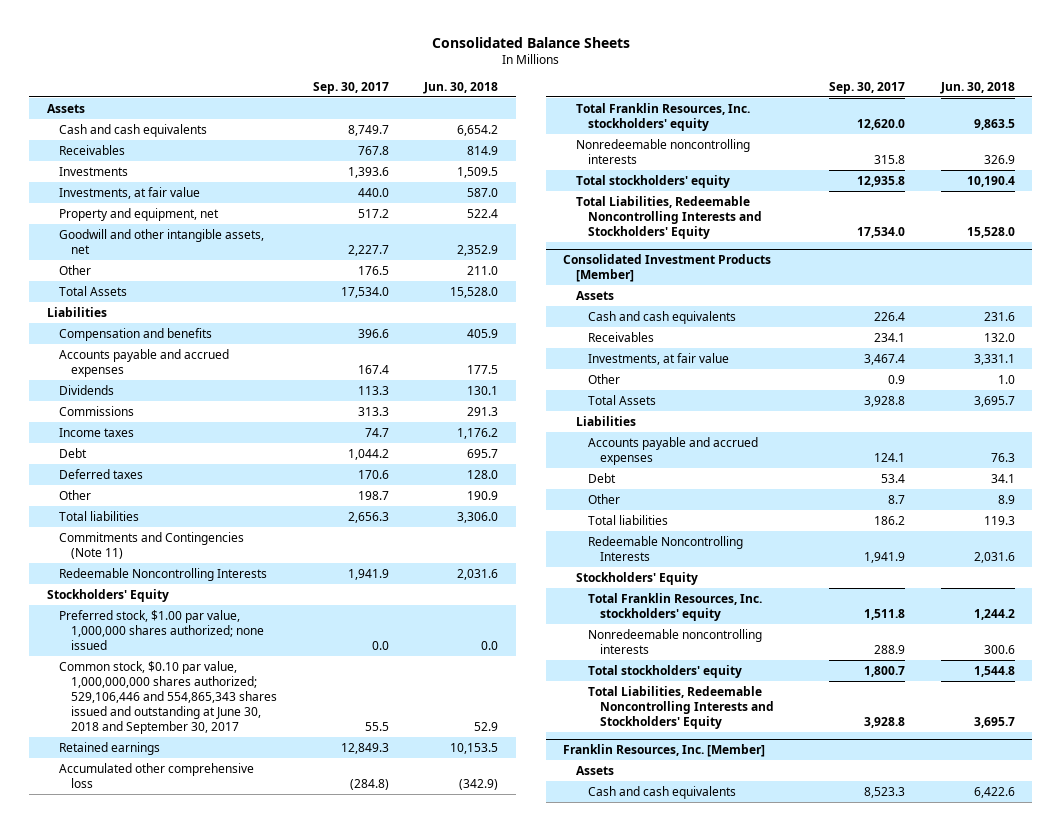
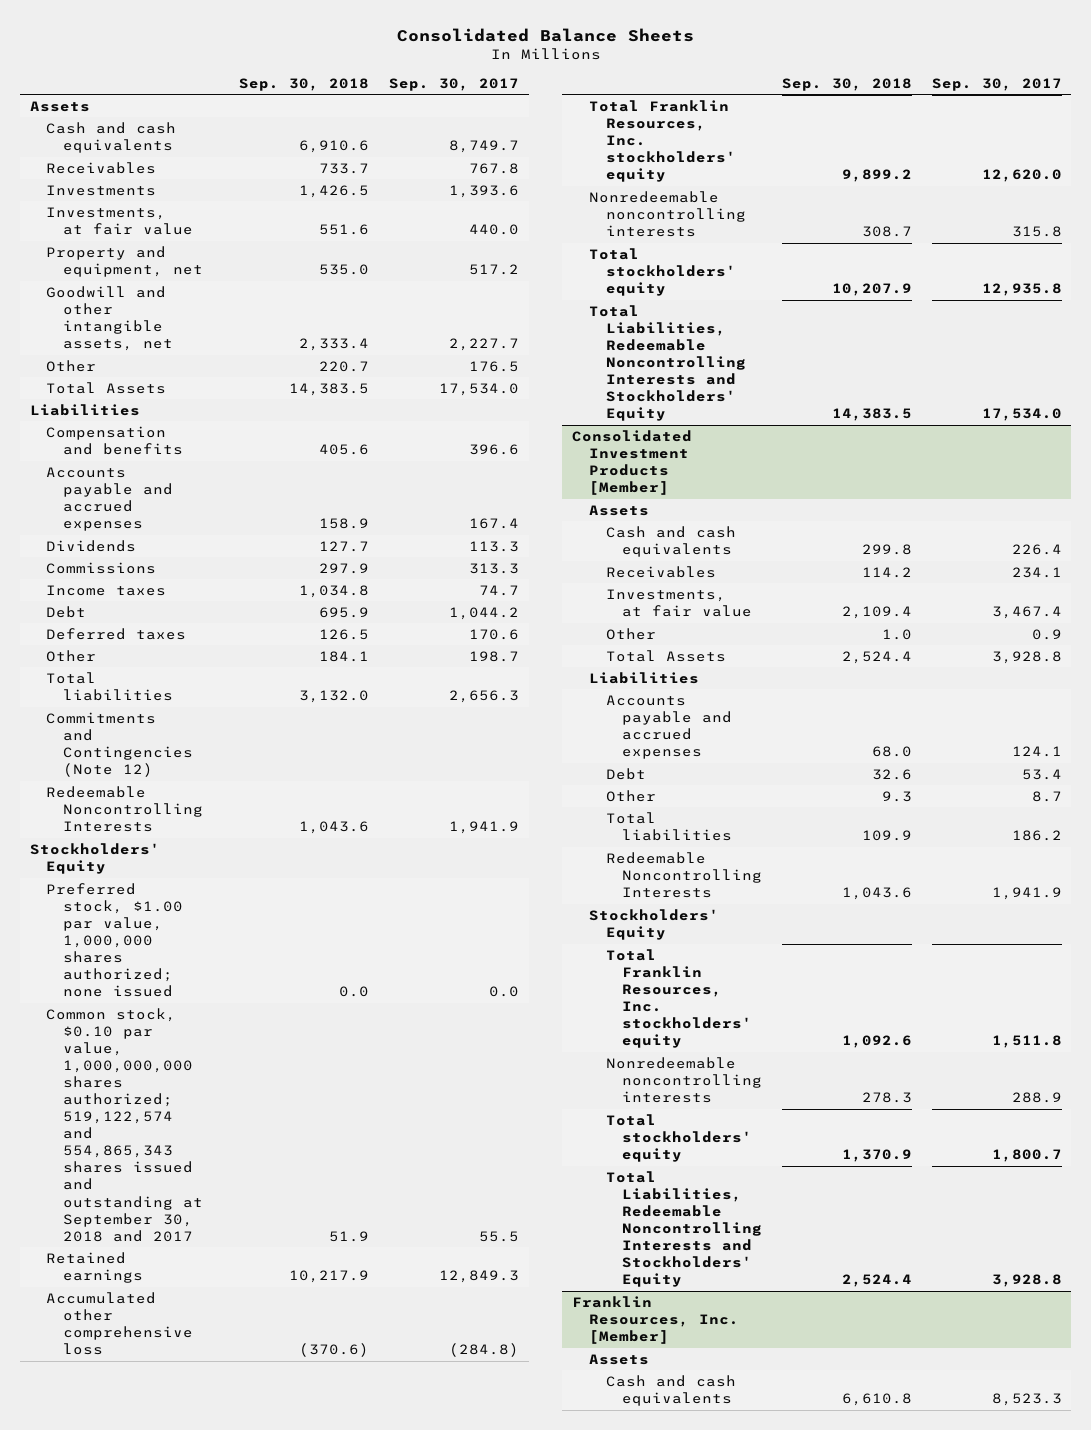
[423,81,499,94] Jun. 30, 2018 -> none
none -> [239,77,370,91] Sep. 30, 2018
[59,531,245,559] Commitments and Contingencies (Note 11) -> [46,711,194,778] Commitments and Contingencies (Note 12)
[59,660,278,734] Common stock, $0.10 par value, 1,000,000,000 shares authorized; 529,106,446 and 554,865,343 shares issued and outstanding at June 30, 2018 and September 30, 2017 -> [46,1007,204,1242] Common stock, $0.10 par value, 1,000,000,000 shares authorized; 519,122,574 and 554,865,343 shares issued and outstanding at September 30, 2018 and 2017

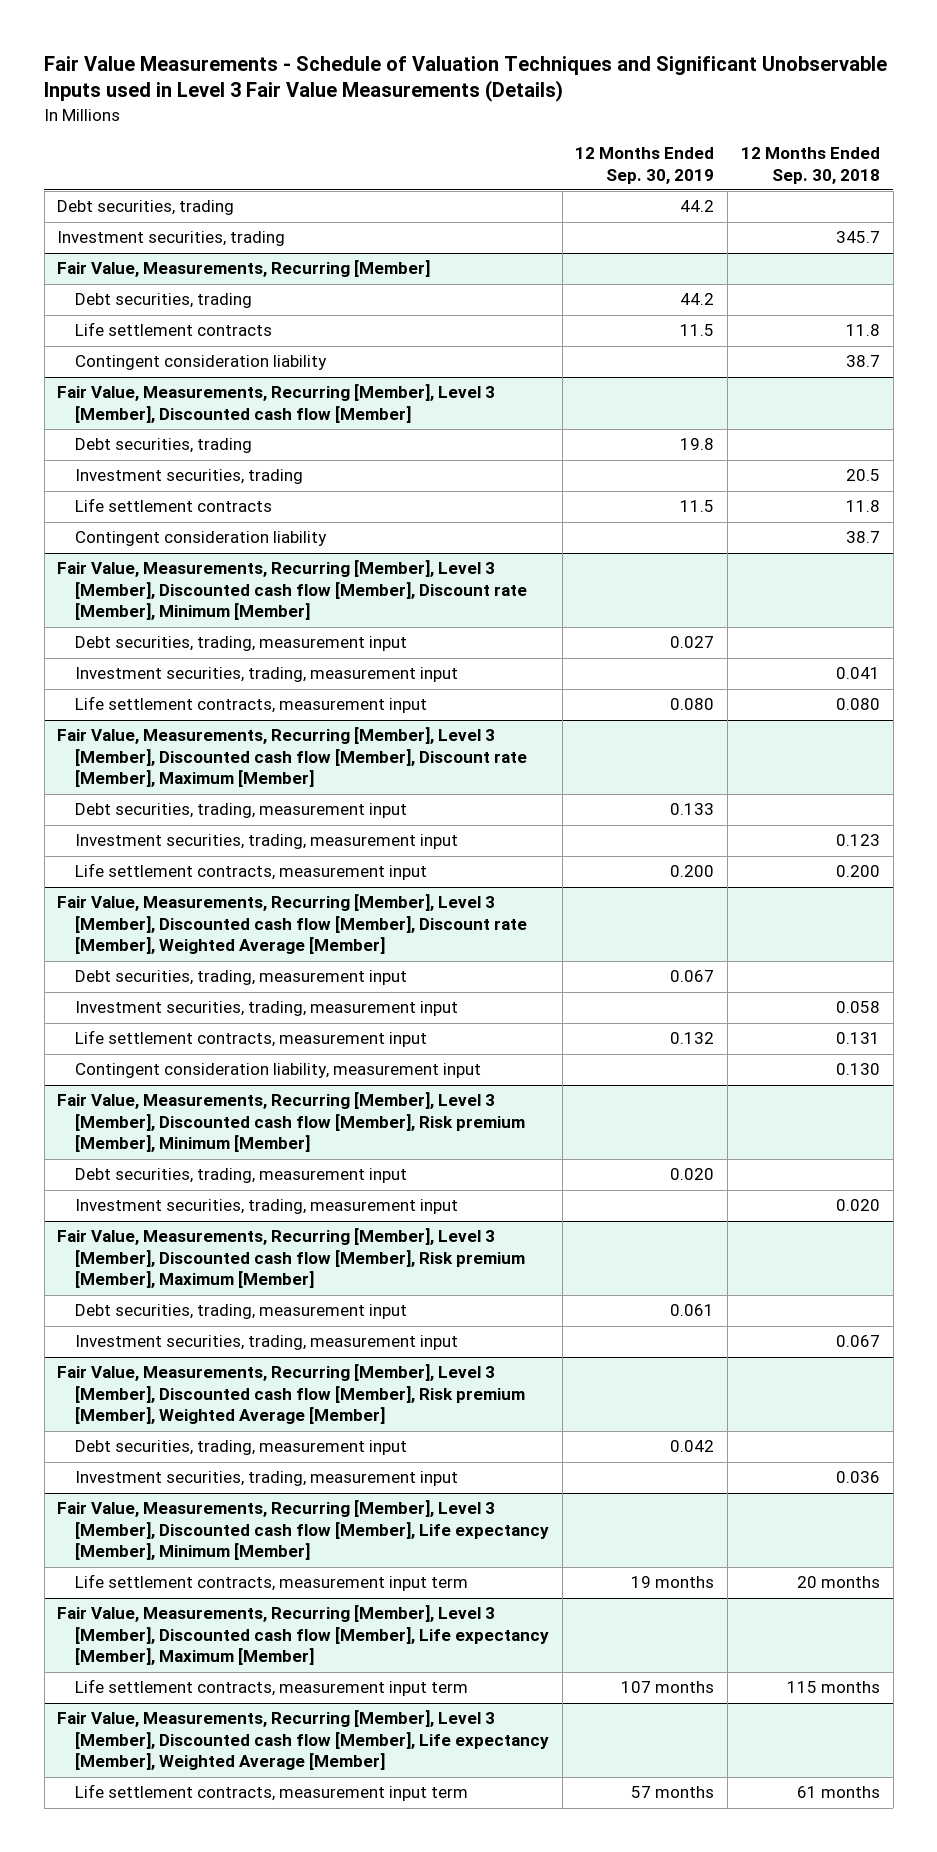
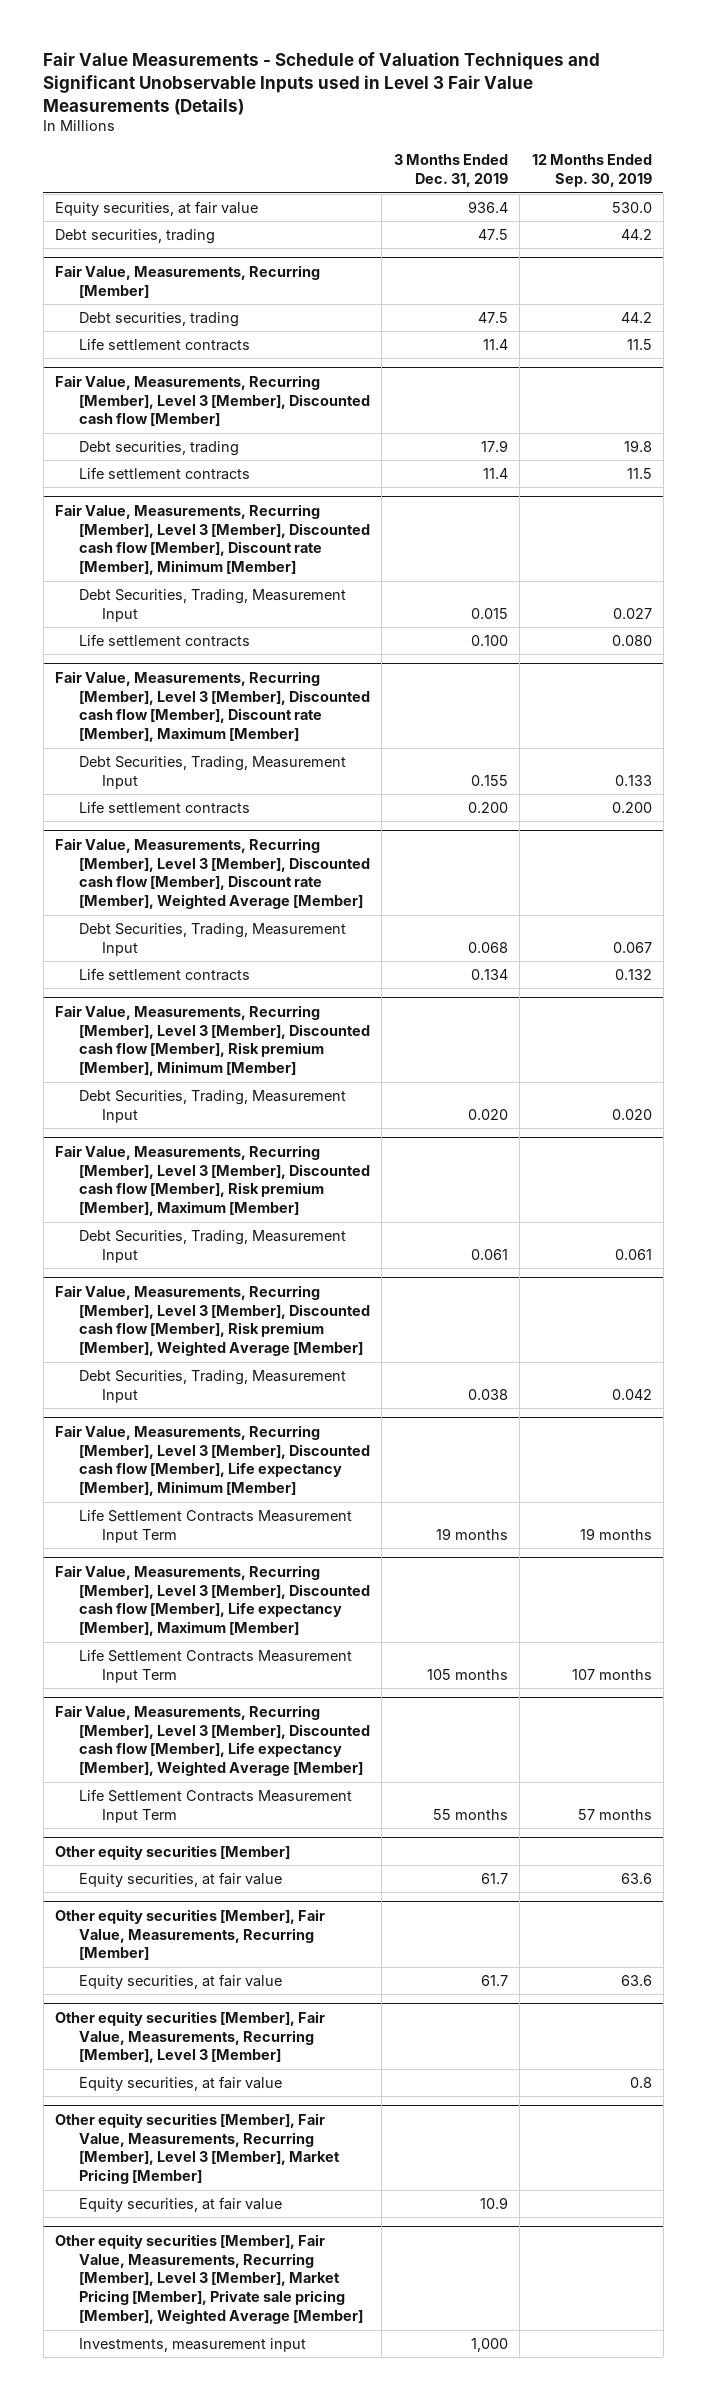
[740,147,880,184] 12 Months Ended Sep. 30, 2018 -> none
none -> [393,154,508,188] 3 Months Ended Dec. 31, 2019
none -> [55,201,259,217] Equity securities, at fair value
[57,231,286,247] Investment securities, trading -> none
[75,355,328,371] Contingent consideration liability -> none
[75,469,304,485] Investment securities, trading -> none
[75,531,328,547] Contingent consideration liability -> none
[75,667,459,683] Investment securities, trading, measurement input -> none
[75,636,408,652] Debt securities, trading, measurement input -> [78,589,346,623] Debt Securities, Trading, Measurement Input
[75,696,428,714] Life settlement contracts, measurement input -> [78,634,250,648] Life settlement contracts
[75,834,459,850] Investment securities, trading, measurement input -> none
[75,803,408,819] Debt securities, trading, measurement input -> [78,756,346,790] Debt Securities, Trading, Measurement Input
[75,863,428,881] Life settlement contracts, measurement input -> [78,801,250,815] Life settlement contracts
[75,1001,459,1017] Investment securities, trading, measurement input -> none
[75,1063,482,1079] Contingent consideration liability, measurement input -> none
[75,970,408,986] Debt securities, trading, measurement input -> [78,923,346,957] Debt Securities, Trading, Measurement Input
[75,1030,428,1048] Life settlement contracts, measurement input -> [78,968,250,982] Life settlement contracts
[75,1199,459,1215] Investment securities, trading, measurement input -> none
[75,1168,408,1184] Debt securities, trading, measurement input -> [78,1090,346,1124] Debt Securities, Trading, Measurement Input
[75,1335,459,1351] Investment securities, trading, measurement input -> none
[75,1304,408,1320] Debt securities, trading, measurement input -> [78,1230,346,1264] Debt Securities, Trading, Measurement Input
[75,1471,459,1487] Investment securities, trading, measurement input -> none
[75,1440,408,1456] Debt securities, trading, measurement input -> [78,1370,346,1404] Debt Securities, Trading, Measurement Input
[75,1574,469,1592] Life settlement contracts, measurement input term -> [78,1509,352,1544] Life Settlement Contracts Measurement Input Term
[75,1679,469,1697] Life settlement contracts, measurement input term -> [78,1649,352,1684] Life Settlement Contracts Measurement Input Term
[75,1784,469,1802] Life settlement contracts, measurement input term -> [78,1789,352,1824] Life Settlement Contracts Measurement Input Term
none -> [55,1844,291,1860] Other equity securities [Member]
none -> [78,1872,282,1888] Equity securities, at fair value
none -> [55,1908,326,1961] Other equity securities [Member], Fair Value, Measurements, Recurring [Member]
none -> [78,1974,282,1990] Equity securities, at fair value
none -> [55,2010,326,2064] Other equity securities [Member], Fair Value, Measurements, Recurring [Member], Level 3 [Member]
none -> [78,2076,282,2092] Equity securities, at fair value
none -> [55,2112,340,2185] Other equity securities [Member], Fair Value, Measurements, Recurring [Member], Level 3 [Member], Market Pricing [Member]
none -> [78,2197,282,2213] Equity securities, at fair value
none -> [55,2233,363,2325] Other equity securities [Member], Fair Value, Measurements, Recurring [Member], Level 3 [Member], Market Pricing [Member], Private sale pricing [Member], Weighted Average [Member]
none -> [78,2338,306,2353] Investments, measurement input

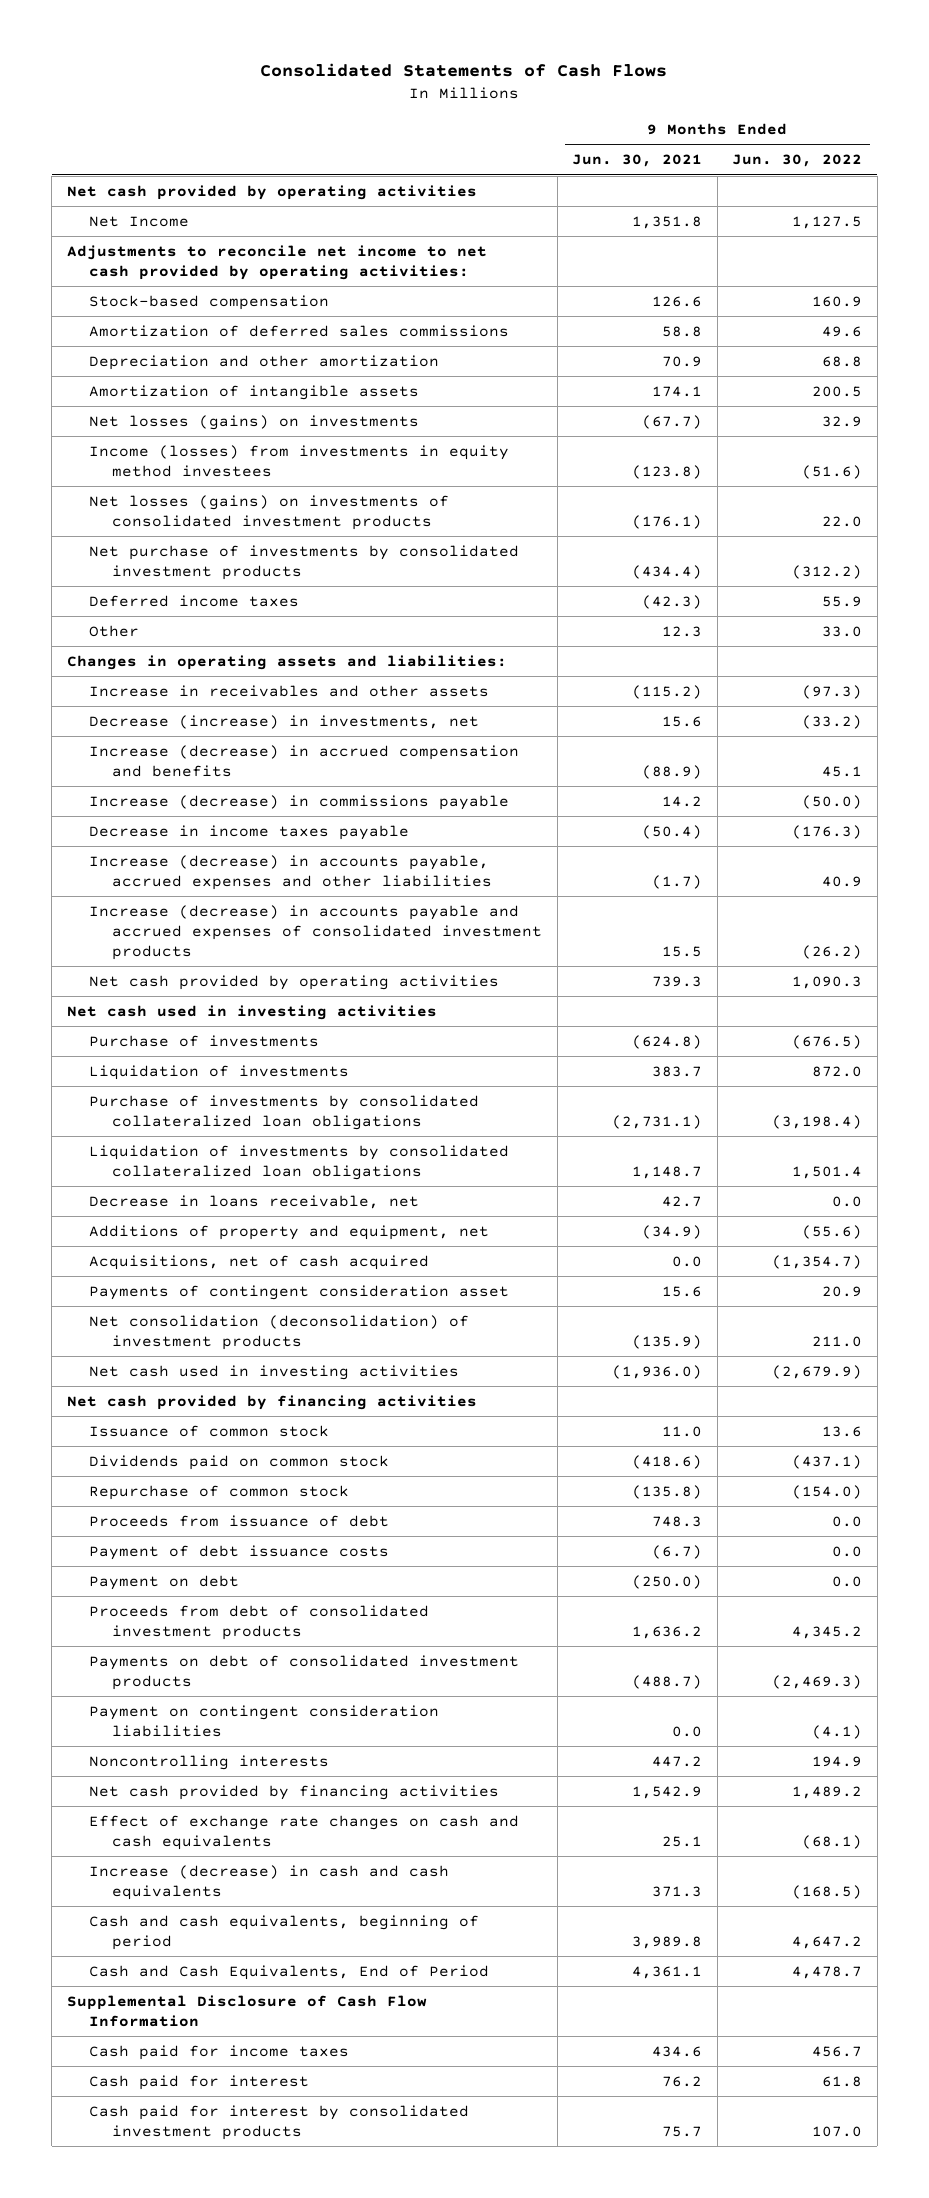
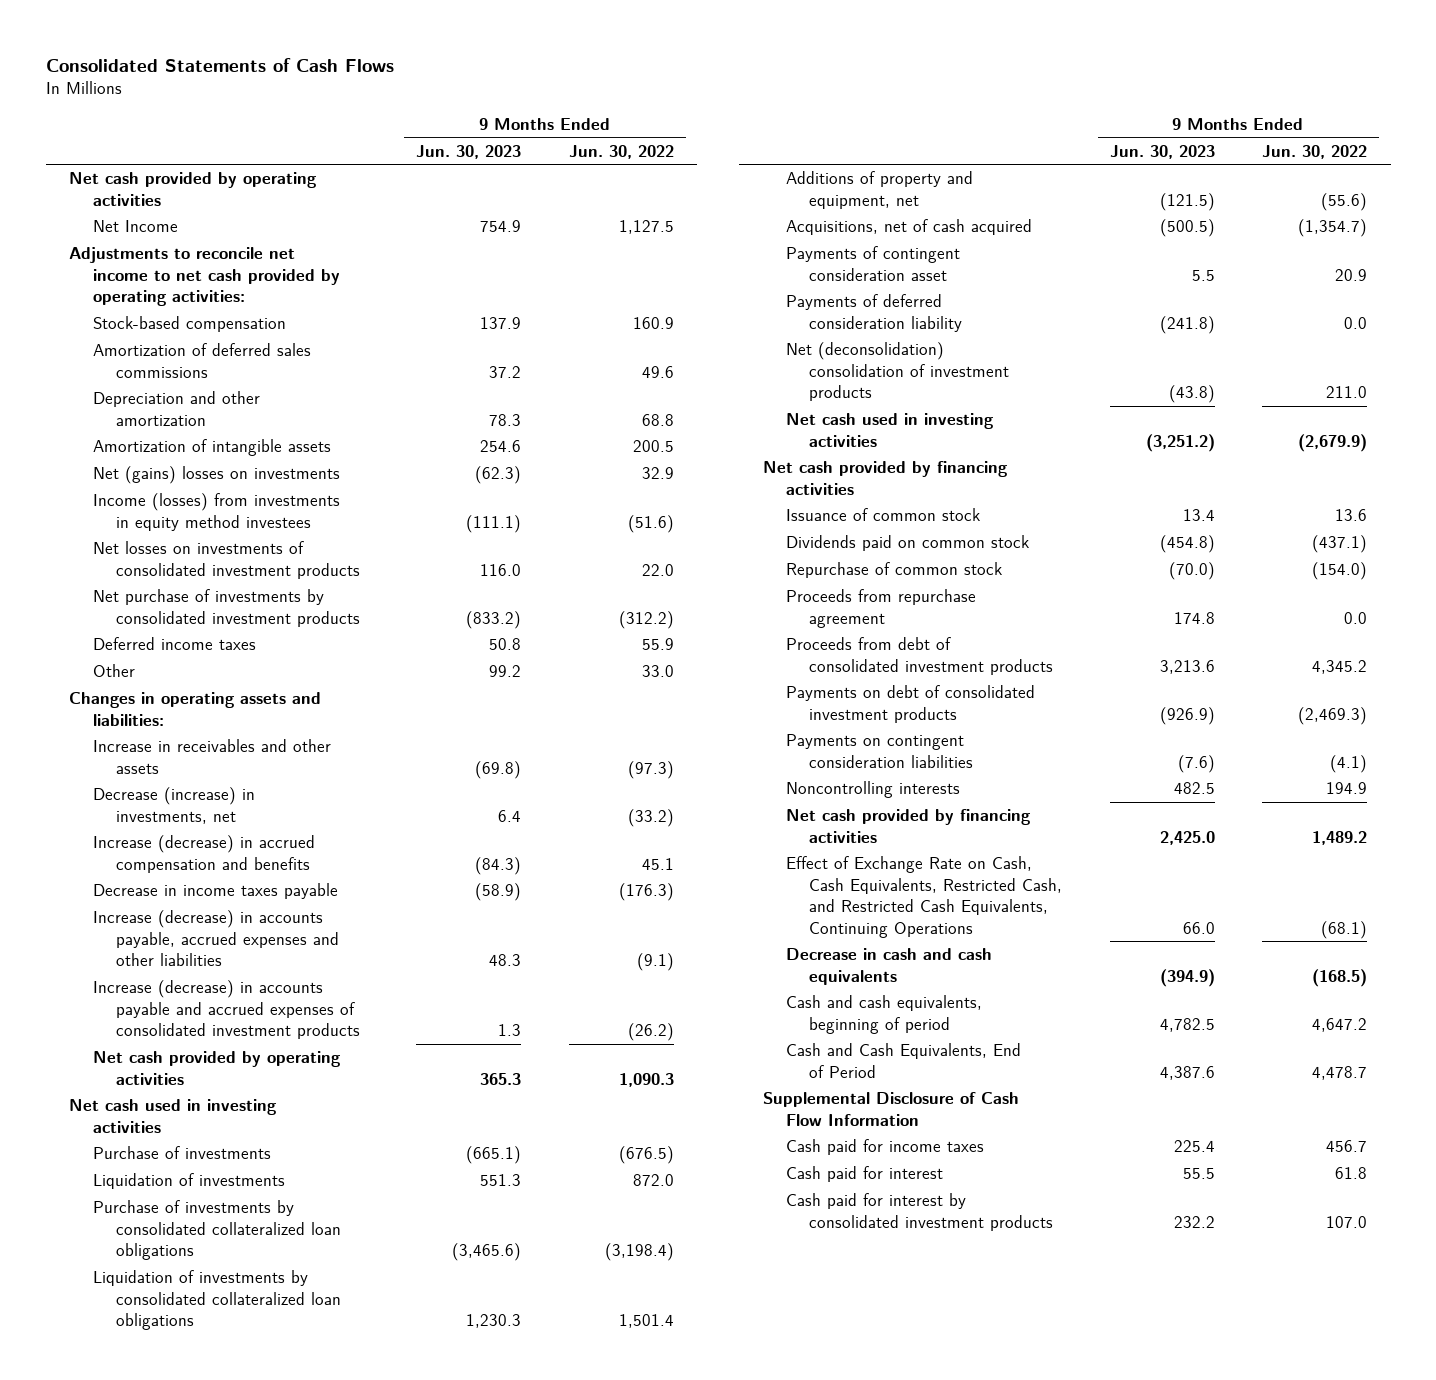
[572,154,703,168] Jun. 30, 2021 -> none
none -> [416,144,522,159] Jun. 30, 2023
[89,414,420,430] Net losses (gains) on investments -> [92,466,340,485] Net (gains) losses on investments
[89,494,450,530] Net losses (gains) on investments of consolidated investment products -> [92,541,360,579] Net losses on investments of consolidated investment products
[89,794,510,810] Increase (decrease) in commissions payable -> none
[822,875,863,887] 40.9 -> [636,953,674,972] (9.1)
[89,1194,420,1209] Decrease in loans receivable, net -> none
none -> [786,294,963,332] Payments of deferred consideration liability
[89,1314,470,1350] Net consolidation (deconsolidation) of investment products -> [786,342,1010,402] Net (deconsolidation) consolidation of investment products
[89,1514,390,1527] Proceeds from issuance of debt -> none
[89,1544,390,1560] Payment of debt issuance costs -> none
[89,1574,240,1590] Payment on debt -> none
none -> [786,589,977,628] Proceeds from repurchase agreement
[89,1704,440,1737] Payment on contingent consideration liabilities -> [786,734,974,768] Payments on contingent consideration liabilities
[89,1814,520,1850] Effect of exchange rate changes on cash and cash equivalents -> [786,856,1063,938] Effect of Exchange Rate on Cash, Cash Equivalents, Restricted Cash, and Restricted Cash Equivalents, Continuing Operations
[89,1864,450,1900] Increase (decrease) in cash and cash equivalents -> [786,948,993,985] Decrease in cash and cash equivalents

